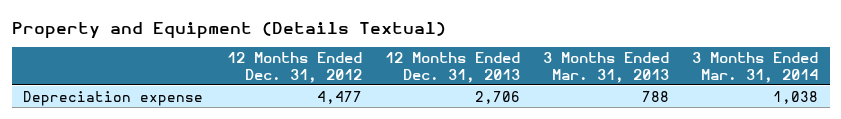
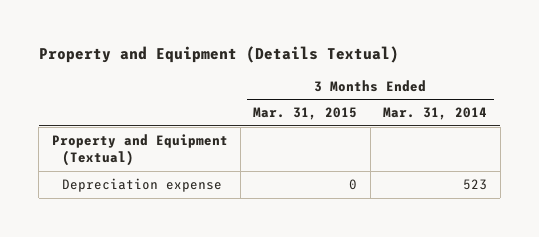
[226,52,362,83] 12 Months Ended Dec. 31, 2012 -> none
[384,52,520,83] 12 Months Ended Dec. 31, 2013 -> none
[542,52,669,83] 3 Months Ended Mar. 31, 2013 -> none
none -> [253,107,358,121] Mar. 31, 2015
none -> [51,133,228,167] Property and Equipment (Textual)
[772,90,818,104] 1,038 -> [463,178,488,190] 523

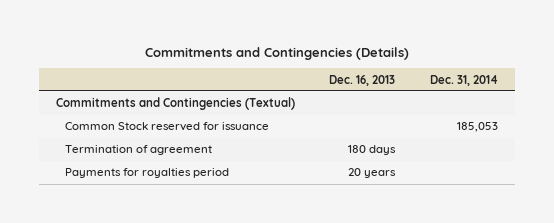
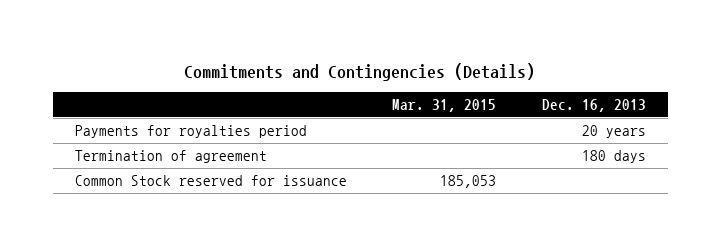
[429,74,498,86] Dec. 31, 2014 -> none
none -> [392,99,497,113] Mar. 31, 2015
[56,97,296,111] Commitments and Contingencies (Textual) -> none
[65,145,213,156] Termination of agreement -> [75,150,268,164] Termination of agreement
[65,122,270,132] Common Stock reserved for issuance -> [75,175,348,187] Common Stock reserved for issuance

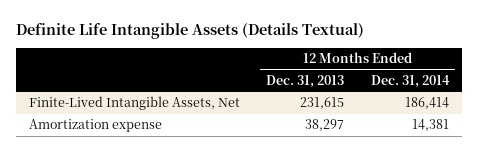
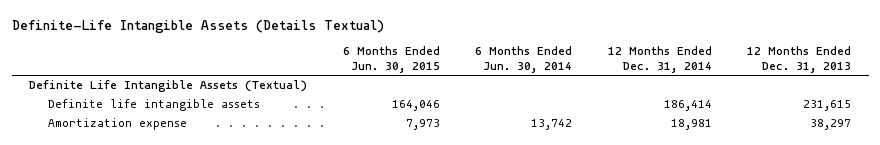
[15,23,364,40] Definite Life Intangible Assets (Details Textual) -> [11,20,384,34] Definite-Life Intangible Assets (Details Textual)
none -> [342,46,440,73] 6 Months Ended Jun. 30, 2015
none -> [475,46,573,73] 6 Months Ended Jun. 30, 2014
none -> [29,80,308,93] Definite Life Intangible Assets (Textual)
[29,96,241,111] Finite-Lived Intangible Assets, Net -> [47,99,260,112] Definite life intangible assets
[411,119,449,132] 14,381 -> [670,119,712,131] 18,981

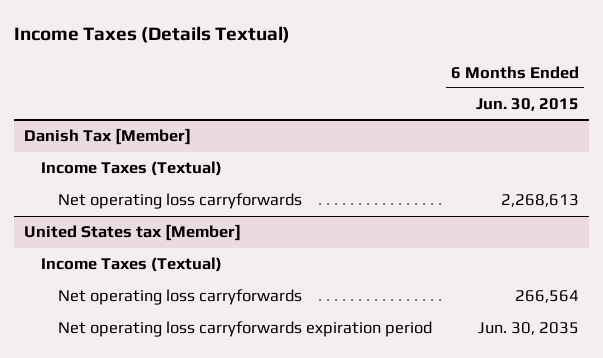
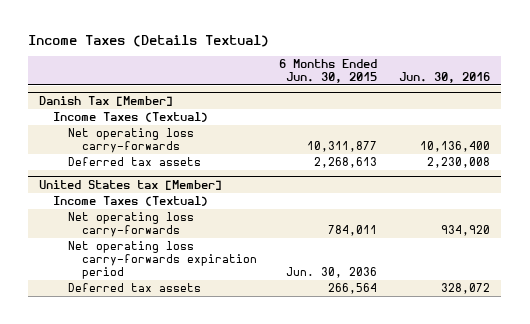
none -> [399,71,491,83] Jun. 30, 2016
[58,193,303,210] Net operating loss carryforwards -> [67,128,194,154] Net operating loss carry-forwards
[501,194,580,208] 2,268,613 -> [306,141,377,153] 10,311,877
none -> [67,157,201,167] Deferred tax assets
[58,289,303,306] Net operating loss carryforwards -> [67,212,194,238] Net operating loss carry-forwards
[515,290,580,304] 266,564 -> [327,225,377,237] 784,011
[58,321,433,338] Net operating loss carryforwards expiration period -> [67,241,257,279] Net operating loss carry-forwards expiration period
[478,322,580,336] Jun. 30, 2035 -> [285,266,377,278] Jun. 30, 2036
none -> [67,283,201,293] Deferred tax assets

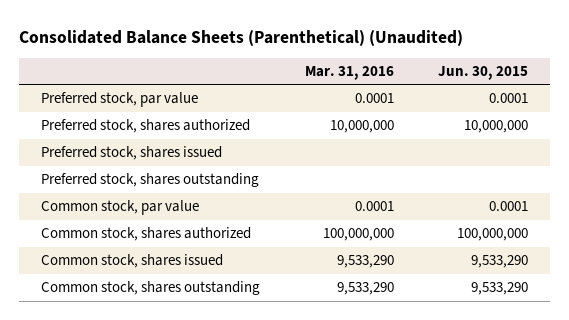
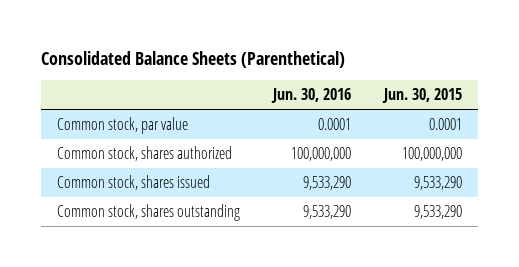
[19,29,464,46] Consolidated Balance Sheets (Parenthetical) (Unaudited) -> [40,50,345,68] Consolidated Balance Sheets (Parenthetical)
[304,65,394,80] Mar. 31, 2016 -> none
none -> [271,88,352,104] Jun. 30, 2016
[41,92,199,108] Preferred stock, par value -> none
[41,119,251,134] Preferred stock, shares authorized -> none
[41,146,223,161] Preferred stock, shares issued -> none
[41,173,260,188] Preferred stock, shares outstanding -> none

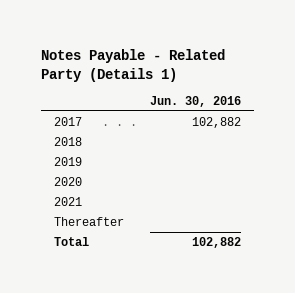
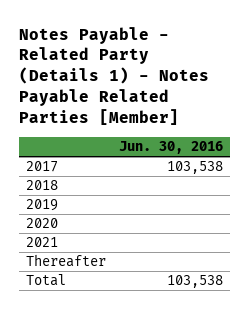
[40,48,225,82] Notes Payable - Related Party (Details 1) -> [18,26,209,126] Notes Payable - Related Party (Details 1) - Notes Payable Related Parties [Member]
[192,116,242,128] 102,882 -> [167,161,224,175] 103,538
[192,236,242,248] 102,882 -> [167,275,224,289] 103,538

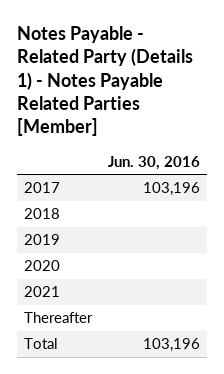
[167,161,224,175] 103,538 -> [142,182,200,197] 103,196
[167,275,224,289] 103,538 -> [142,338,200,353] 103,196

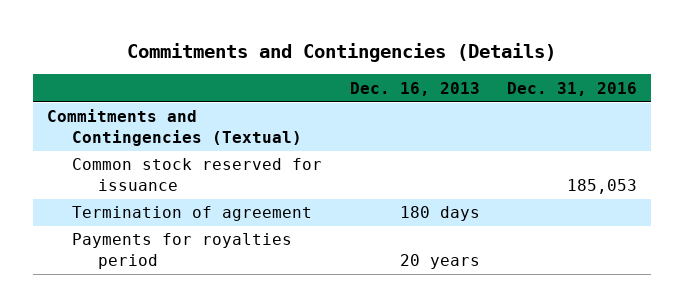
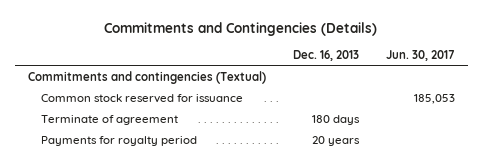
[507,81,638,96] Dec. 31, 2016 -> none
none -> [385,49,455,61] Jun. 30, 2017
[47,109,303,147] Commitments and Contingencies (Textual) -> [28,70,267,84] Commitments and contingencies (Textual)
[72,206,313,222] Termination of agreement -> [40,114,178,125] Terminate of agreement
[72,233,293,270] Payments for royalties period -> [40,135,197,146] Payments for royalty period

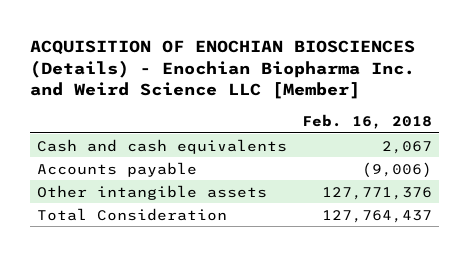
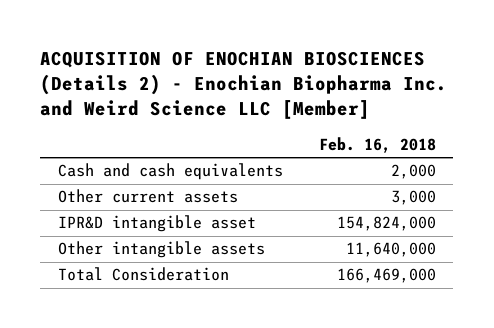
[30,40,416,100] ACQUISITION OF ENOCHIAN BIOSCIENCES (Details) - Enochian Biopharma Inc. and Weird Science LLC [Member] -> [40,51,448,120] ACQUISITION OF ENOCHIAN BIOSCIENCES (Details 2) - Enochian Biopharma Inc. and Weird Science LLC [Member]
[37,161,198,177] Accounts payable -> none
[381,140,432,154] 2,067 -> [390,164,436,180] 2,000
none -> [58,189,239,204] Other current assets
none -> [58,215,257,233] IPR&D intangible asset
[321,186,432,200] 127,771,376 -> [345,242,436,258] 11,640,000
[321,209,432,223] 127,764,437 -> [336,268,436,284] 166,469,000

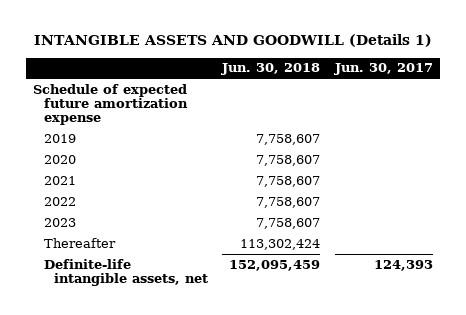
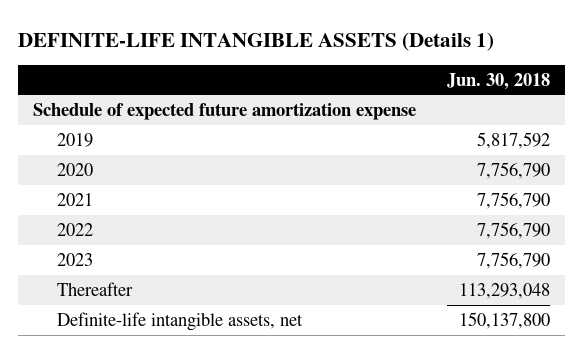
[34,34,433,48] INTANGIBLE ASSETS AND GOODWILL (Details 1) -> [18,31,495,51] DEFINITE-LIFE INTANGIBLE ASSETS (Details 1)
[334,63,434,76] Jun. 30, 2017 -> none
[256,133,321,145] 7,758,607 -> [476,131,550,149] 5,817,592
[256,154,321,166] 7,758,607 -> [476,161,550,179] 7,756,790
[256,175,321,187] 7,758,607 -> [476,191,550,209] 7,756,790
[256,196,321,208] 7,758,607 -> [476,221,550,239] 7,756,790
[256,217,321,229] 7,758,607 -> [476,251,550,269] 7,756,790
[240,238,321,250] 113,302,424 -> [458,282,550,299] 113,293,048
[229,259,321,271] 152,095,459 -> [458,311,550,329] 150,137,800

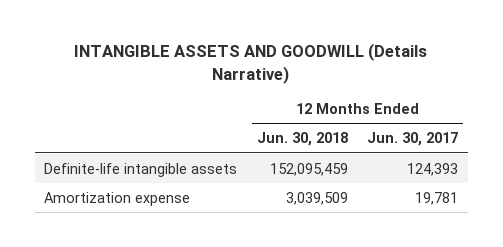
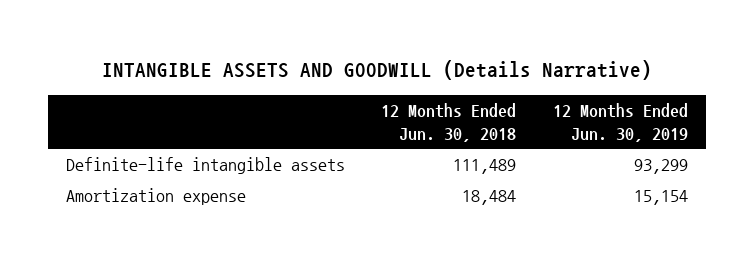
[367,132,459,147] Jun. 30, 2017 -> none
none -> [552,102,688,142] 12 Months Ended Jun. 30, 2019
[269,162,348,176] 152,095,459 -> [453,159,517,175] 111,489
[285,191,348,205] 3,039,509 -> [462,190,517,206] 18,484

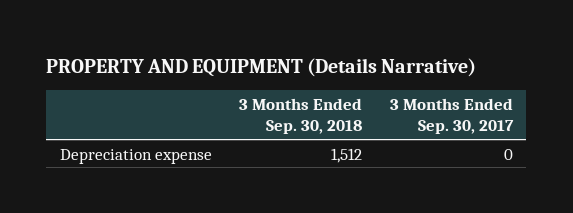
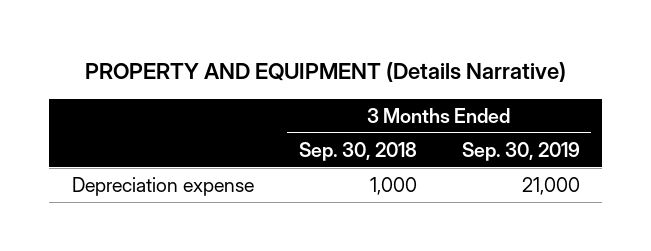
[389,98,514,135] 3 Months Ended Sep. 30, 2017 -> none
none -> [461,141,580,161] Sep. 30, 2019
[331,147,363,163] 1,512 -> [369,177,417,196] 1,000

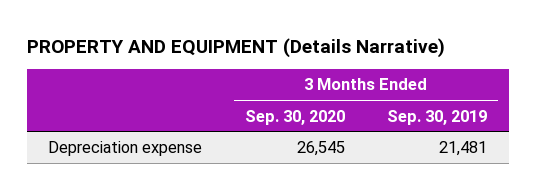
[298,141,417,161] Sep. 30, 2018 -> none
none -> [244,109,345,125] Sep. 30, 2020
[521,177,580,196] 21,000 -> [439,141,488,157] 21,481

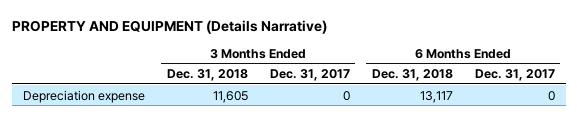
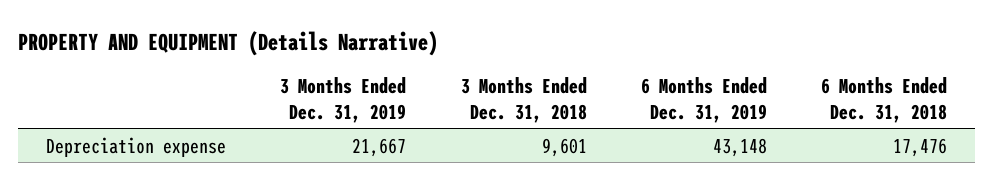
[269,68,350,81] Dec. 31, 2017 -> none
[474,68,555,81] Dec. 31, 2017 -> none
none -> [280,77,407,124] 3 Months Ended Dec. 31, 2019
none -> [641,77,768,124] 6 Months Ended Dec. 31, 2019
[212,90,248,103] 11,605 -> [541,137,587,157] 9,601
[419,90,453,103] 13,117 -> [893,137,948,157] 17,476

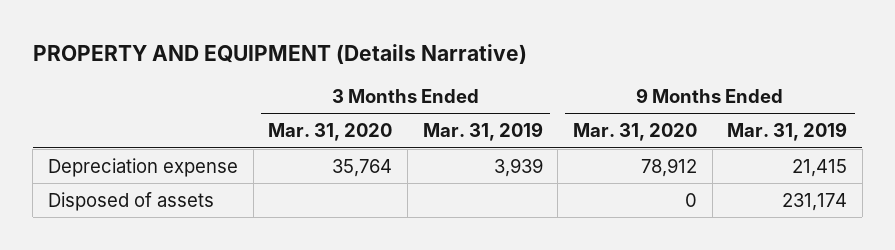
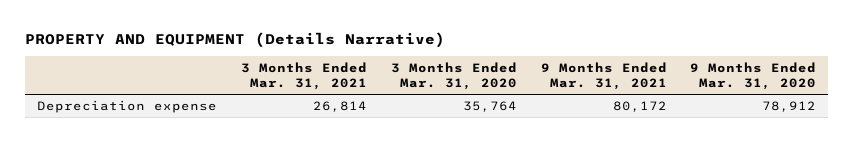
[422,122,543,142] Mar. 31, 2019 -> none
[727,122,848,142] Mar. 31, 2019 -> none
none -> [240,61,367,91] 3 Months Ended Mar. 31, 2021
none -> [540,61,667,91] 9 Months Ended Mar. 31, 2021
[48,191,215,211] Disposed of assets -> none

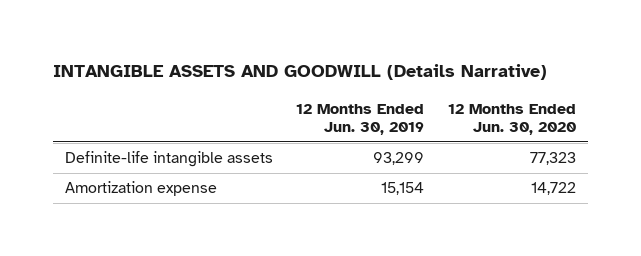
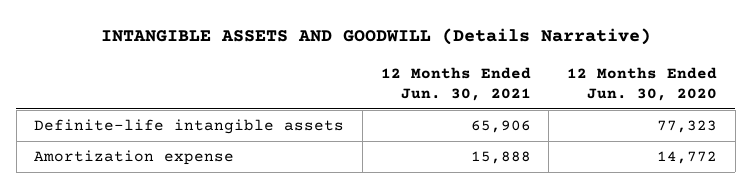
[296,103,425,135] 12 Months Ended Jun. 30, 2019 -> none
none -> [380,66,531,101] 12 Months Ended Jun. 30, 2021
[531,182,577,196] 14,722 -> [657,151,718,165] 14,772

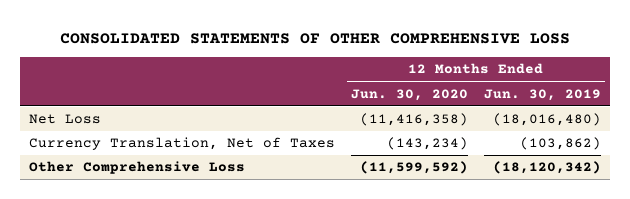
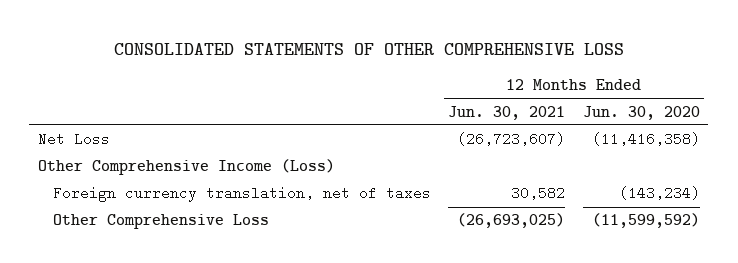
[484,88,602,101] Jun. 30, 2019 -> none
none -> [448,105,566,120] Jun. 30, 2021
none -> [38,159,336,176] Other Comprehensive Income (Loss)
[28,137,335,151] Currency Translation, Net of Taxes -> [53,186,432,203] Foreign currency translation, net of taxes

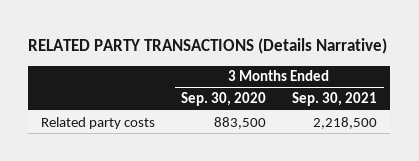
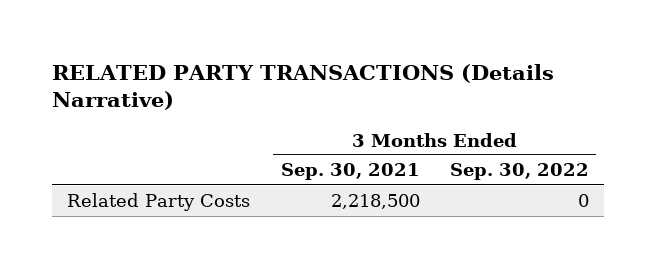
[181,92,267,107] Sep. 30, 2020 -> none
none -> [449,163,589,181] Sep. 30, 2022
[41,116,156,129] Related party costs -> [67,193,251,212] Related Party Costs

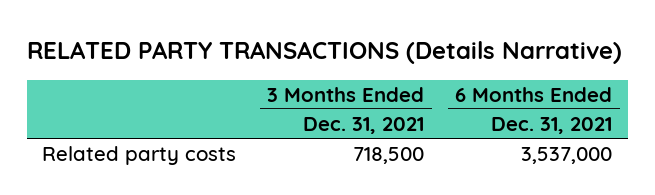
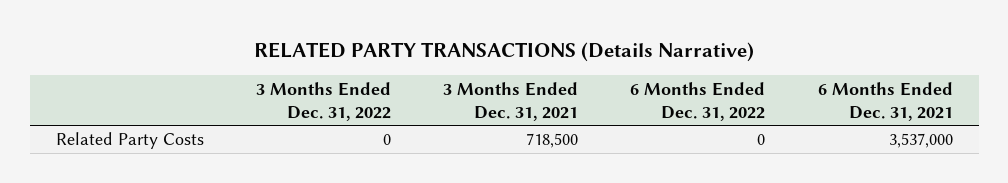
none -> [255,81,391,121] 3 Months Ended Dec. 31, 2022
none -> [630,81,766,121] 6 Months Ended Dec. 31, 2022
[42,145,237,165] Related party costs -> [55,132,204,150] Related Party Costs

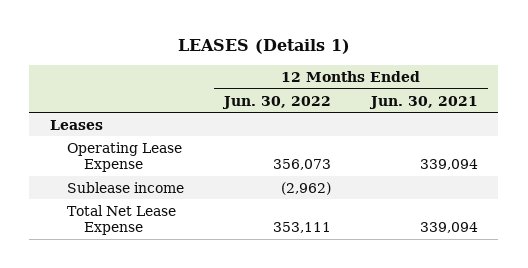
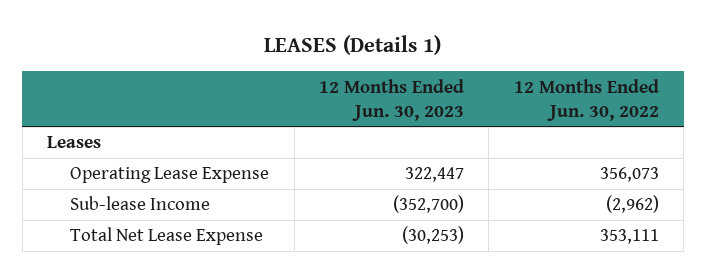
[369,95,479,109] Jun. 30, 2021 -> none
none -> [319,78,465,121] 12 Months Ended Jun. 30, 2023
[66,181,184,193] Sublease income -> [70,196,211,211] Sub-lease Income

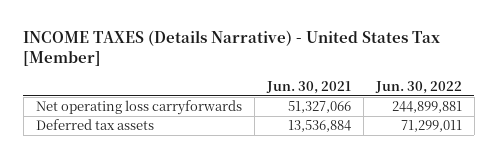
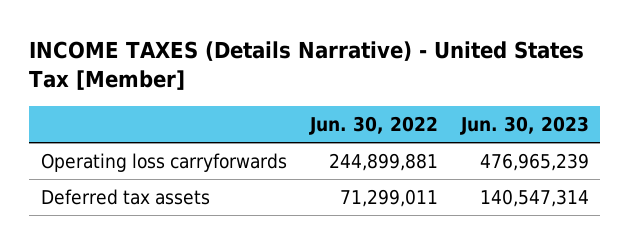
[265,80,351,94] Jun. 30, 2021 -> none
none -> [459,115,589,135] Jun. 30, 2023
[35,100,242,116] Net operating loss carryforwards -> [40,152,287,172] Operating loss carryforwards

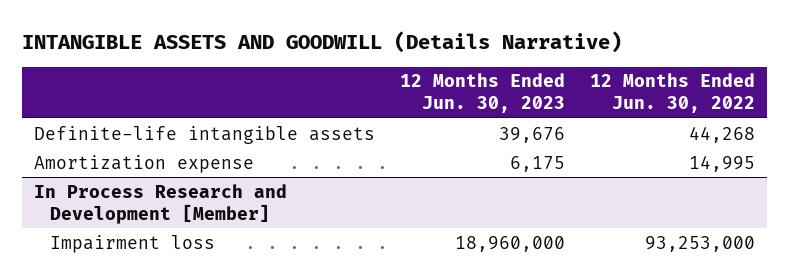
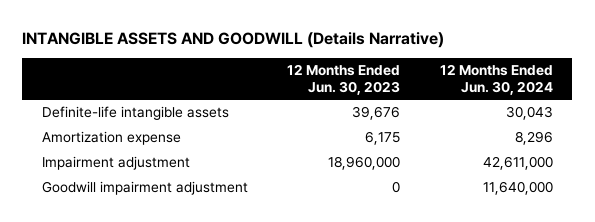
[589,73,755,114] 12 Months Ended Jun. 30, 2022 -> none
none -> [439,64,553,96] 12 Months Ended Jun. 30, 2024
[34,183,288,224] In Process Research and Development [Member] -> none
[49,234,215,253] Impairment loss -> [42,156,191,171] Impairment adjustment
none -> [42,181,249,196] Goodwill impairment adjustment

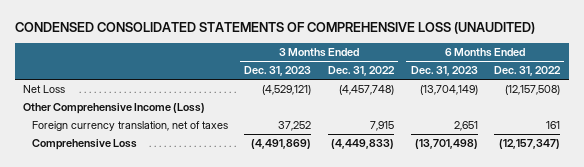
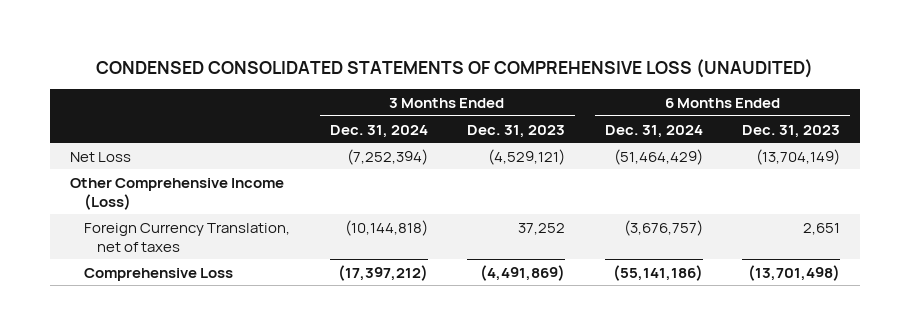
[327,66,395,77] Dec. 31, 2022 -> none
[494,66,562,77] Dec. 31, 2022 -> none
none -> [329,124,428,138] Dec. 31, 2024
none -> [604,124,703,138] Dec. 31, 2024
[31,121,228,132] Foreign currency translation, net of taxes -> [83,222,290,252] Foreign Currency Translation, net of taxes

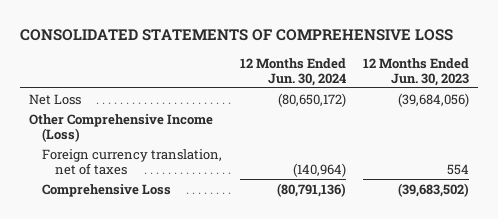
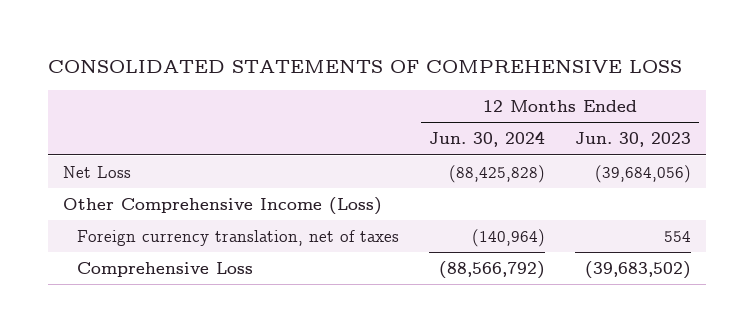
[277,92,346,107] (80,650,172) -> [448,164,545,183] (88,425,828)
[276,182,346,197] (80,791,136) -> [438,260,545,279] (88,566,792)

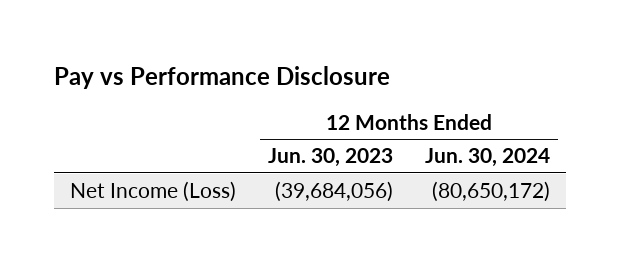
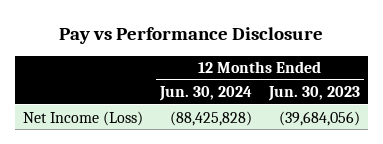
[431,181,550,203] (80,650,172) -> [169,110,252,126] (88,425,828)

